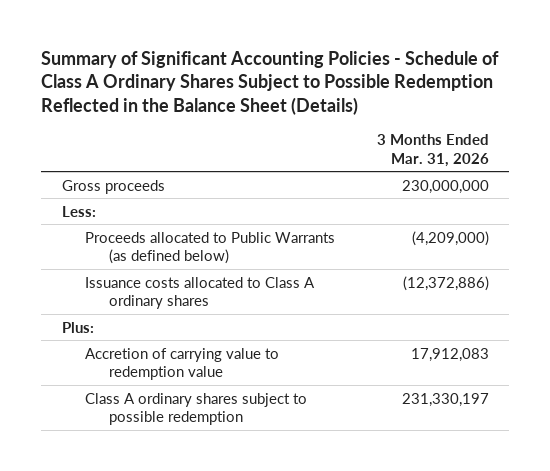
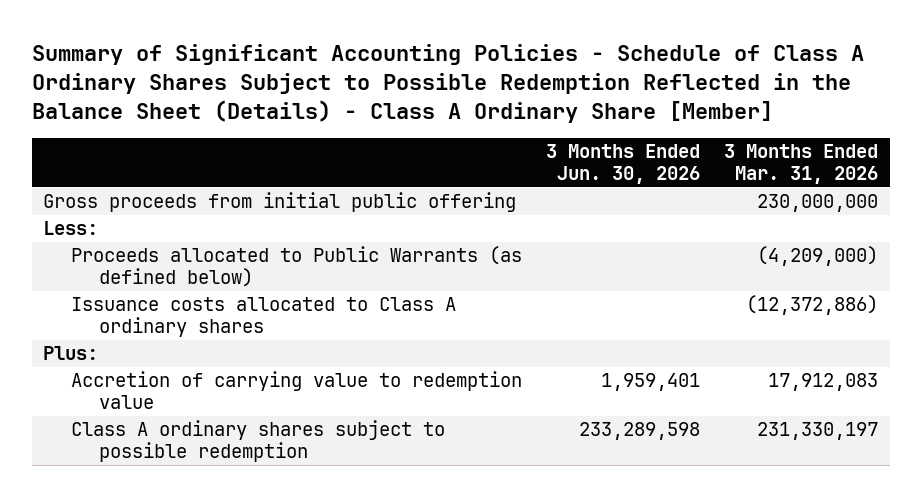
[41,50,500,115] Summary of Significant Accounting Policies - Schedule of Class A Ordinary Shares Subject to Possible Redemption Reflected in the Balance Sheet (Details) -> [31,43,864,123] Summary of Significant Accounting Policies - Schedule of Class A Ordinary Shares Subject to Possible Redemption Reflected in the Balance Sheet (Details) - Class A Ordinary Share [Member]
none -> [546,144,701,185] 3 Months Ended Jun. 30, 2026
[61,179,165,194] Gross proceeds -> [43,192,517,213] Gross proceeds from initial public offering

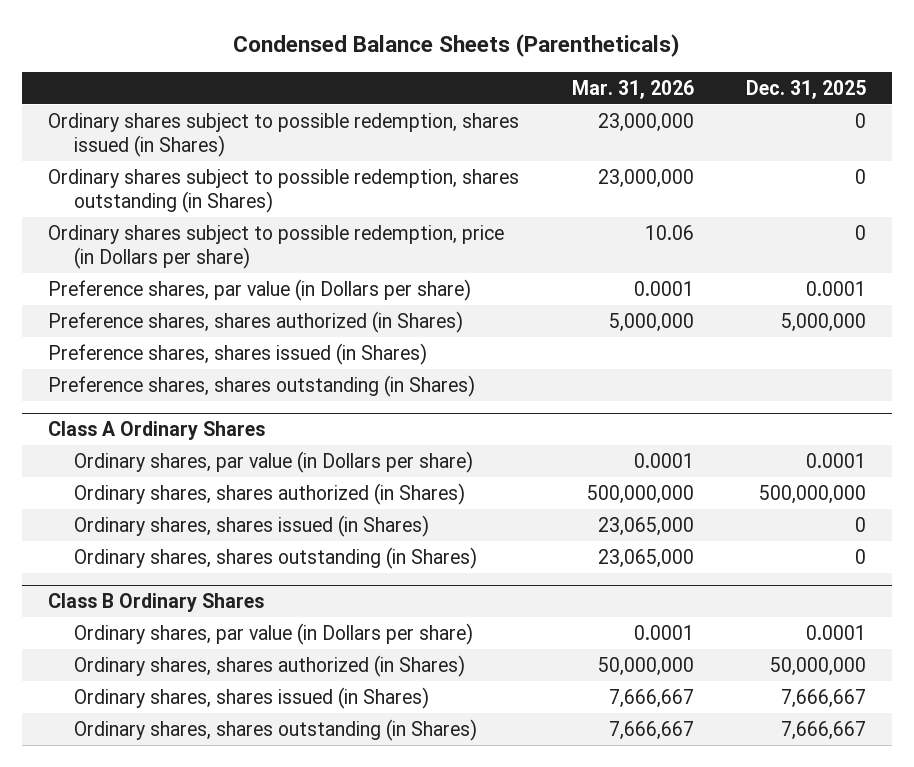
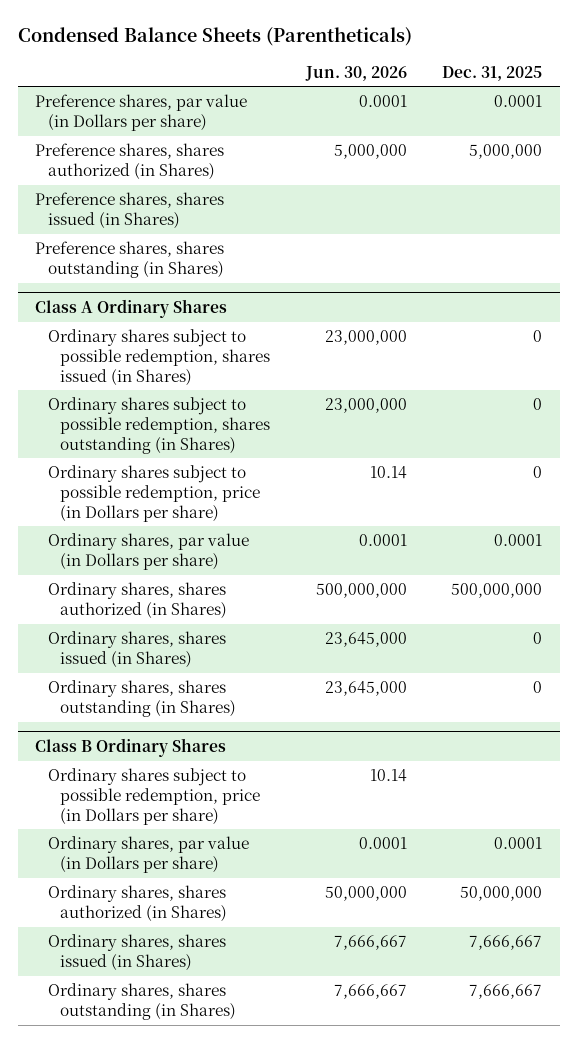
[571,79,694,99] Mar. 31, 2026 -> none
none -> [304,65,407,81] Jun. 30, 2026
[48,112,520,158] Ordinary shares subject to possible redemption, shares issued (in Shares) -> none
[48,168,520,214] Ordinary shares subject to possible redemption, shares outstanding (in Shares) -> none
[48,224,505,270] Ordinary shares subject to possible redemption, price (in Dollars per share) -> none
none -> [47,329,271,386] Ordinary shares subject to possible redemption, shares issued (in Shares)
none -> [47,397,271,454] Ordinary shares subject to possible redemption, shares outstanding (in Shares)
none -> [47,465,261,522] Ordinary shares subject to possible redemption, price (in Dollars per share)
none -> [47,768,261,825] Ordinary shares subject to possible redemption, price (in Dollars per share)

